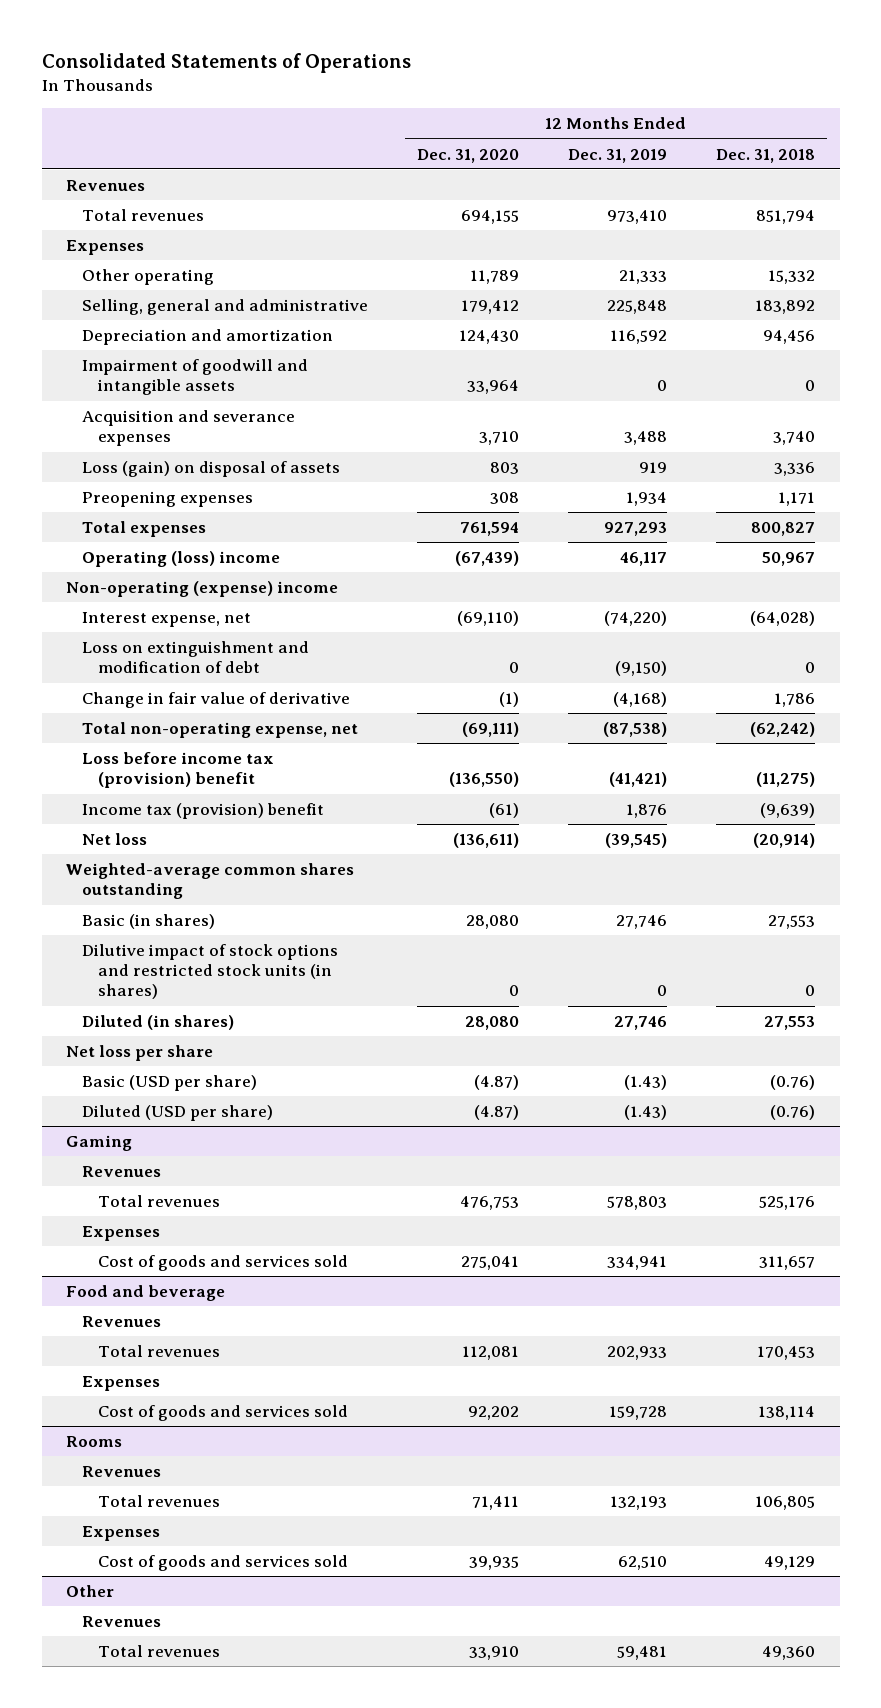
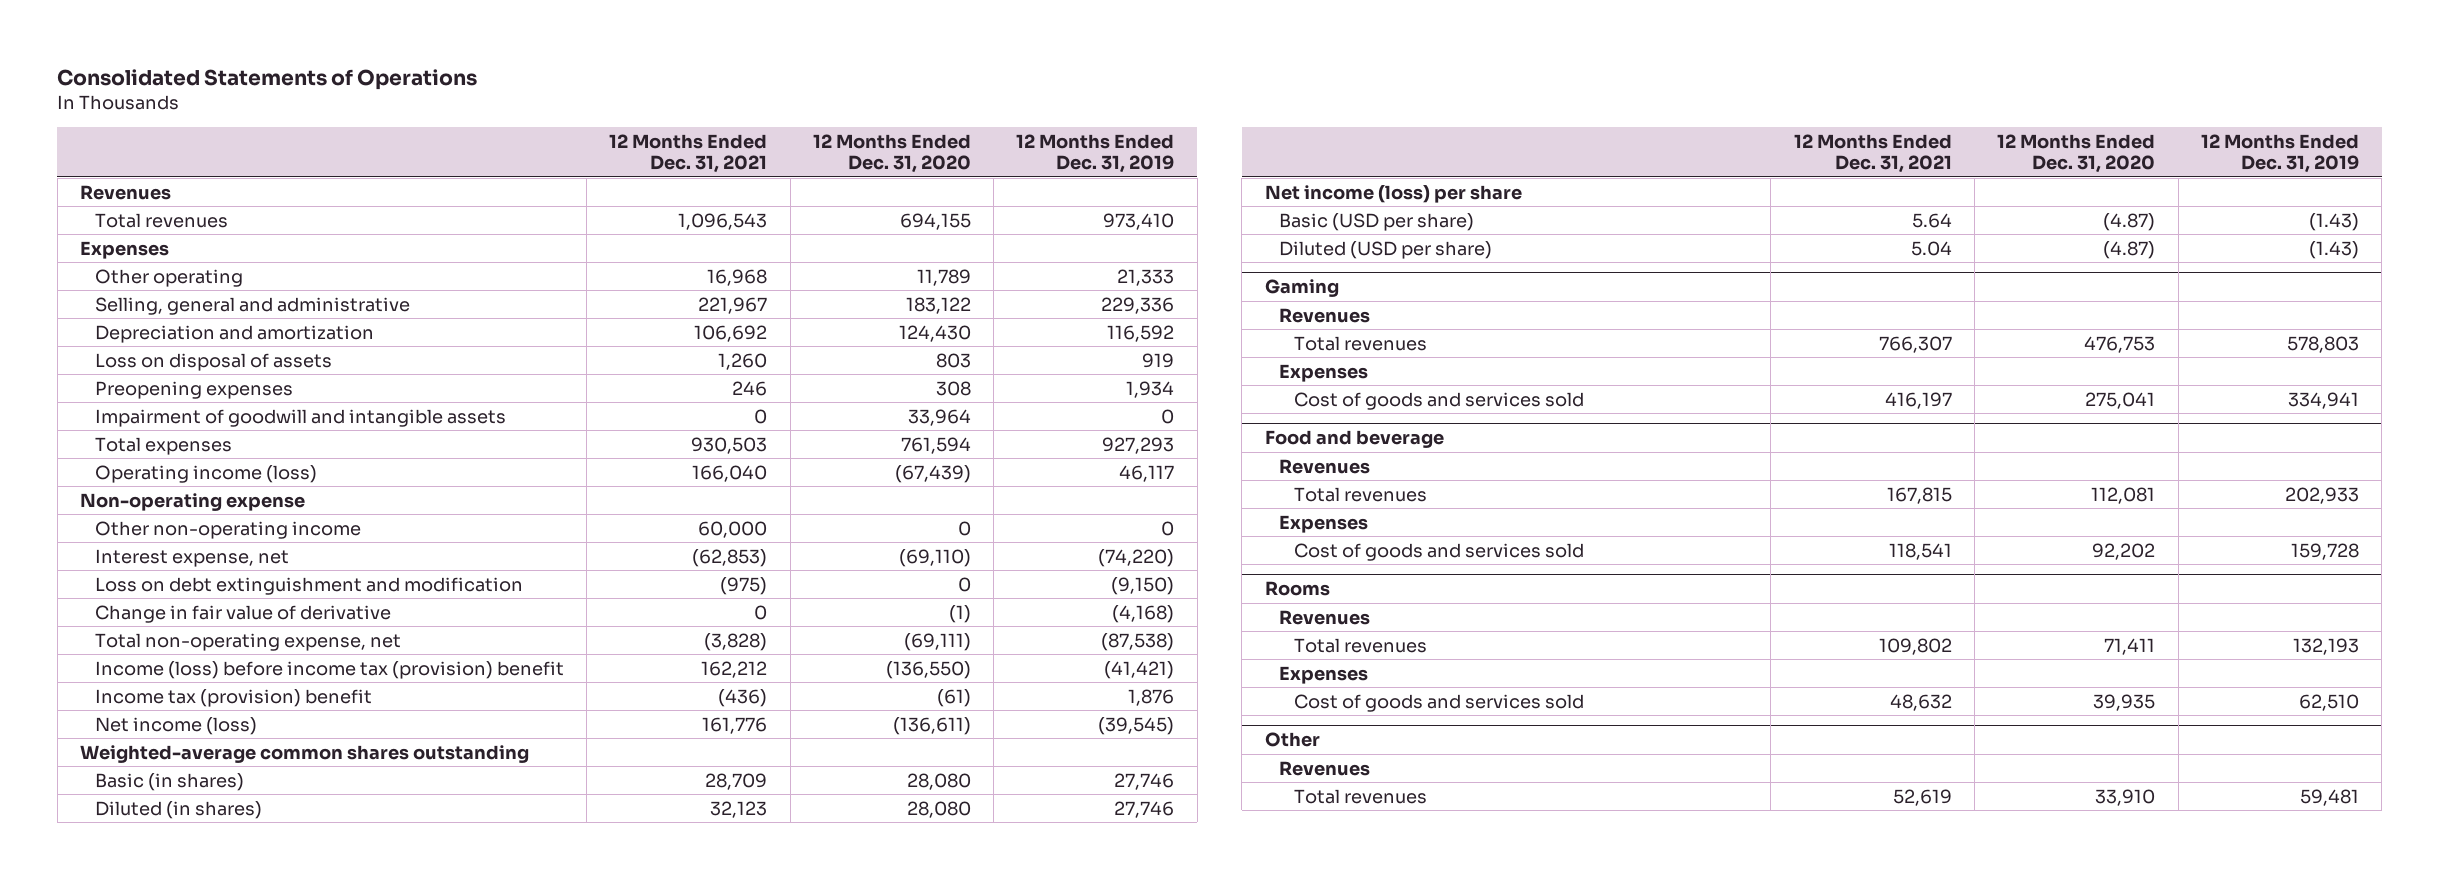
[716,148,816,163] Dec. 31, 2018 -> none
none -> [609,133,768,174] 12 Months Ended Dec. 31, 2021
[461,300,520,315] 179,412 -> [905,296,971,314] 183,122
[607,300,668,315] 225,848 -> [1101,296,1175,314] 229,336
[82,410,296,447] Acquisition and severance expenses -> none
[82,461,341,478] Loss (gain) on disposal of assets -> [94,352,332,371] Loss on disposal of assets
[82,359,309,396] Impairment of goodwill and intangible assets -> [94,408,506,427] Impairment of goodwill and intangible assets
[82,551,281,568] Operating (loss) income -> [94,464,317,483] Operating income (loss)
[66,581,339,598] Non-operating (expense) income -> [80,492,306,511] Non-operating expense
none -> [94,520,361,539] Other non-operating income
[82,641,310,674] Loss on extinguishment and modification of debt -> [94,576,523,595] Loss on debt extinguishment and modification
[82,752,275,789] Loss before income tax (provision) benefit -> [94,660,564,679] Income (loss) before income tax (provision) benefit
[82,833,148,846] Net loss -> [94,716,257,735] Net income (loss)
[82,944,339,1000] Dilutive impact of stock options and restricted stock units (in shares) -> none
[66,1045,214,1062] Net loss per share -> [1264,184,1522,203] Net income (loss) per share

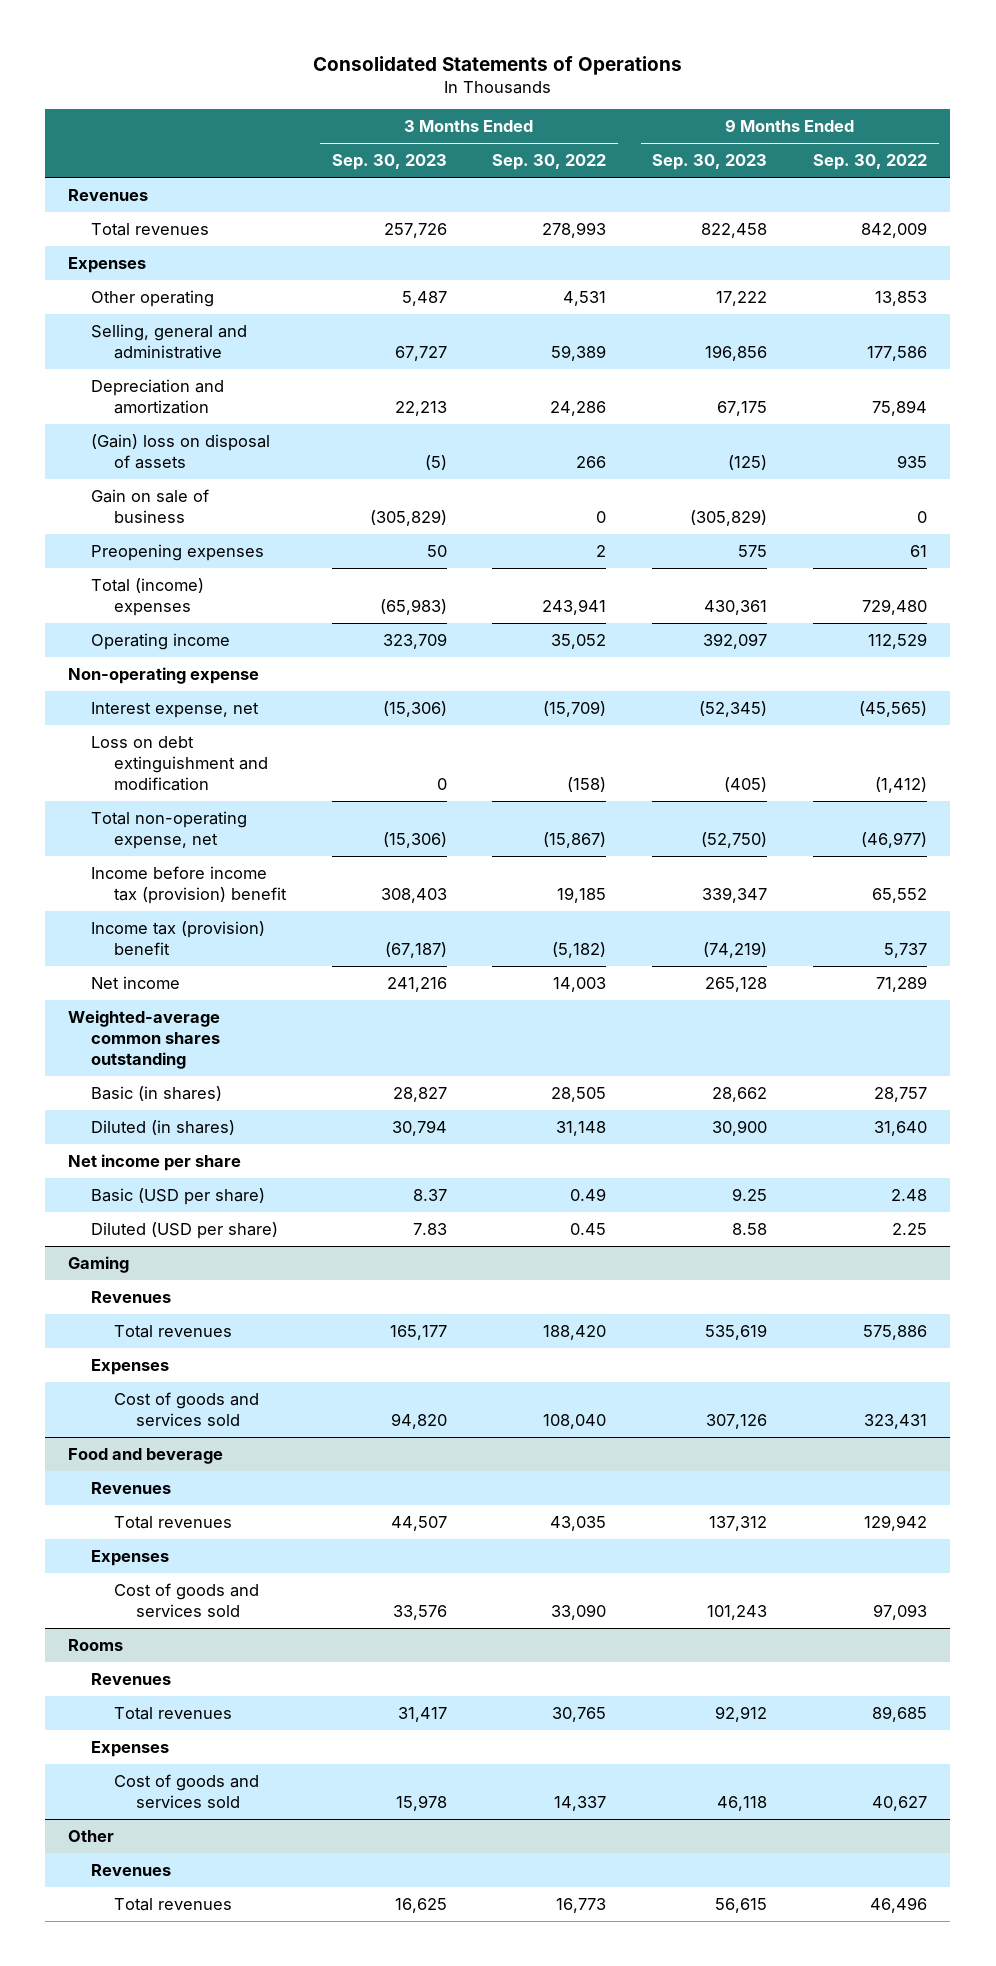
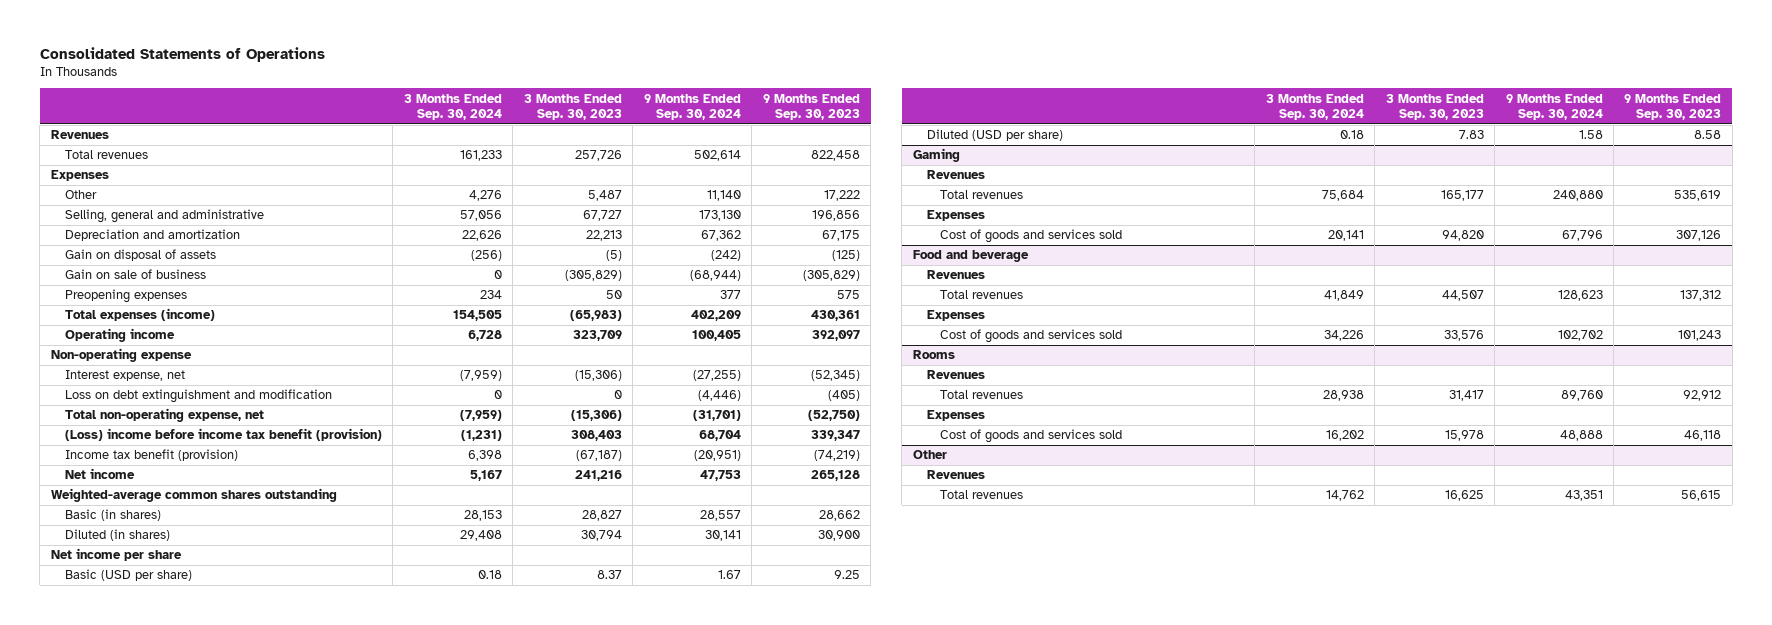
[492,154,607,171] Sep. 30, 2022 -> none
[813,154,928,171] Sep. 30, 2022 -> none
none -> [403,93,502,121] 3 Months Ended Sep. 30, 2024
none -> [643,93,741,121] 9 Months Ended Sep. 30, 2024
[90,289,214,307] Other operating -> [64,190,97,200] Other
[90,433,270,469] (Gain) loss on disposal of assets -> [64,249,216,262] Gain on disposal of assets
[90,577,204,616] Total (income) expenses -> [64,308,215,322] Total expenses (income)
[90,865,287,904] Income before income tax (provision) benefit -> [64,428,382,442] (Loss) income before income tax benefit (provision)
[90,920,265,955] Income tax (provision) benefit -> [64,449,238,462] Income tax benefit (provision)

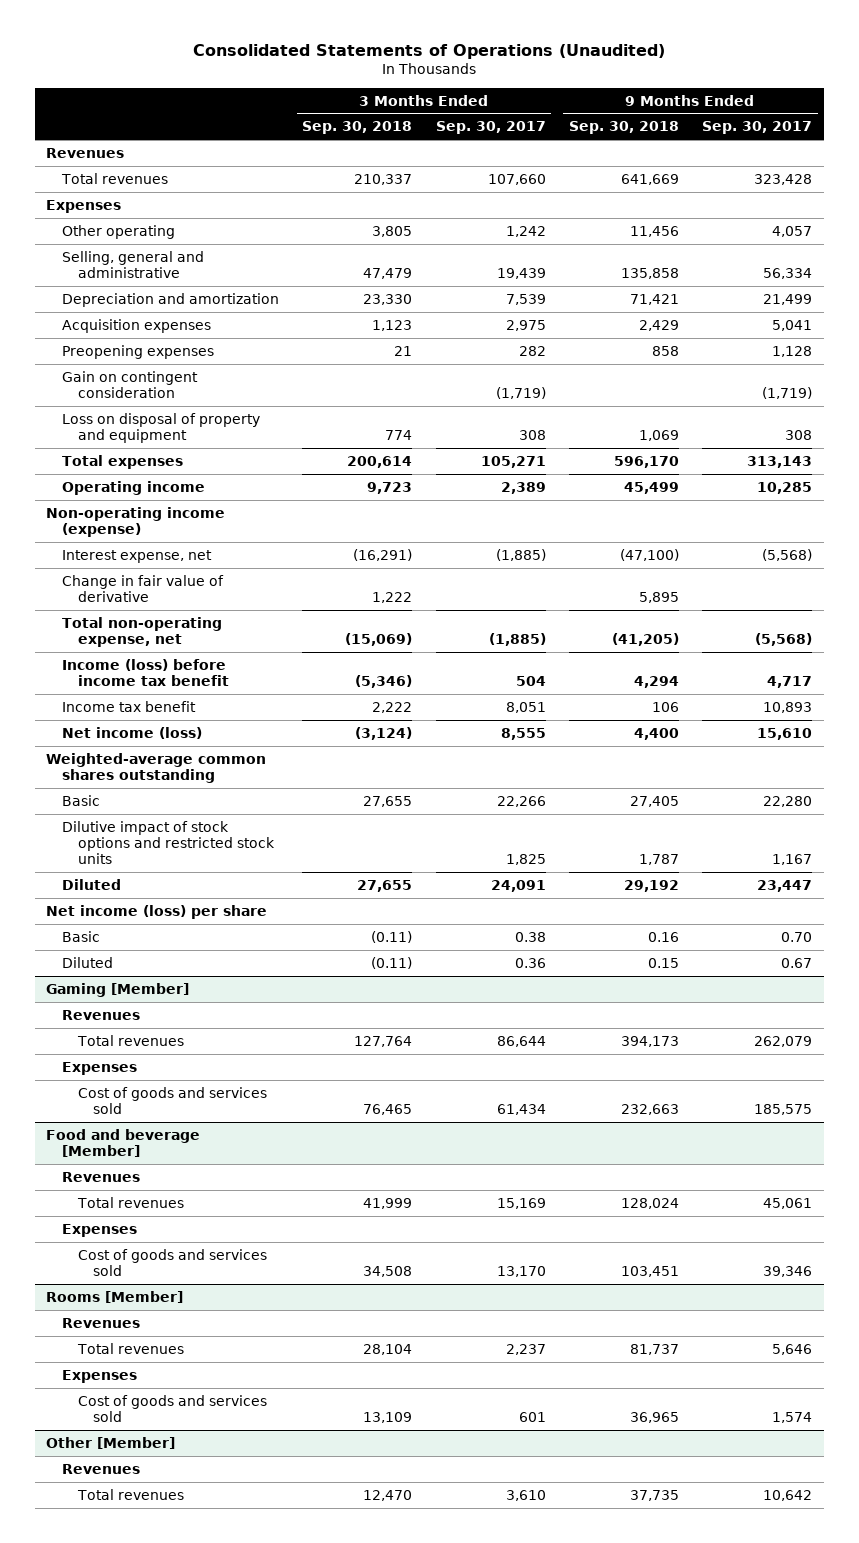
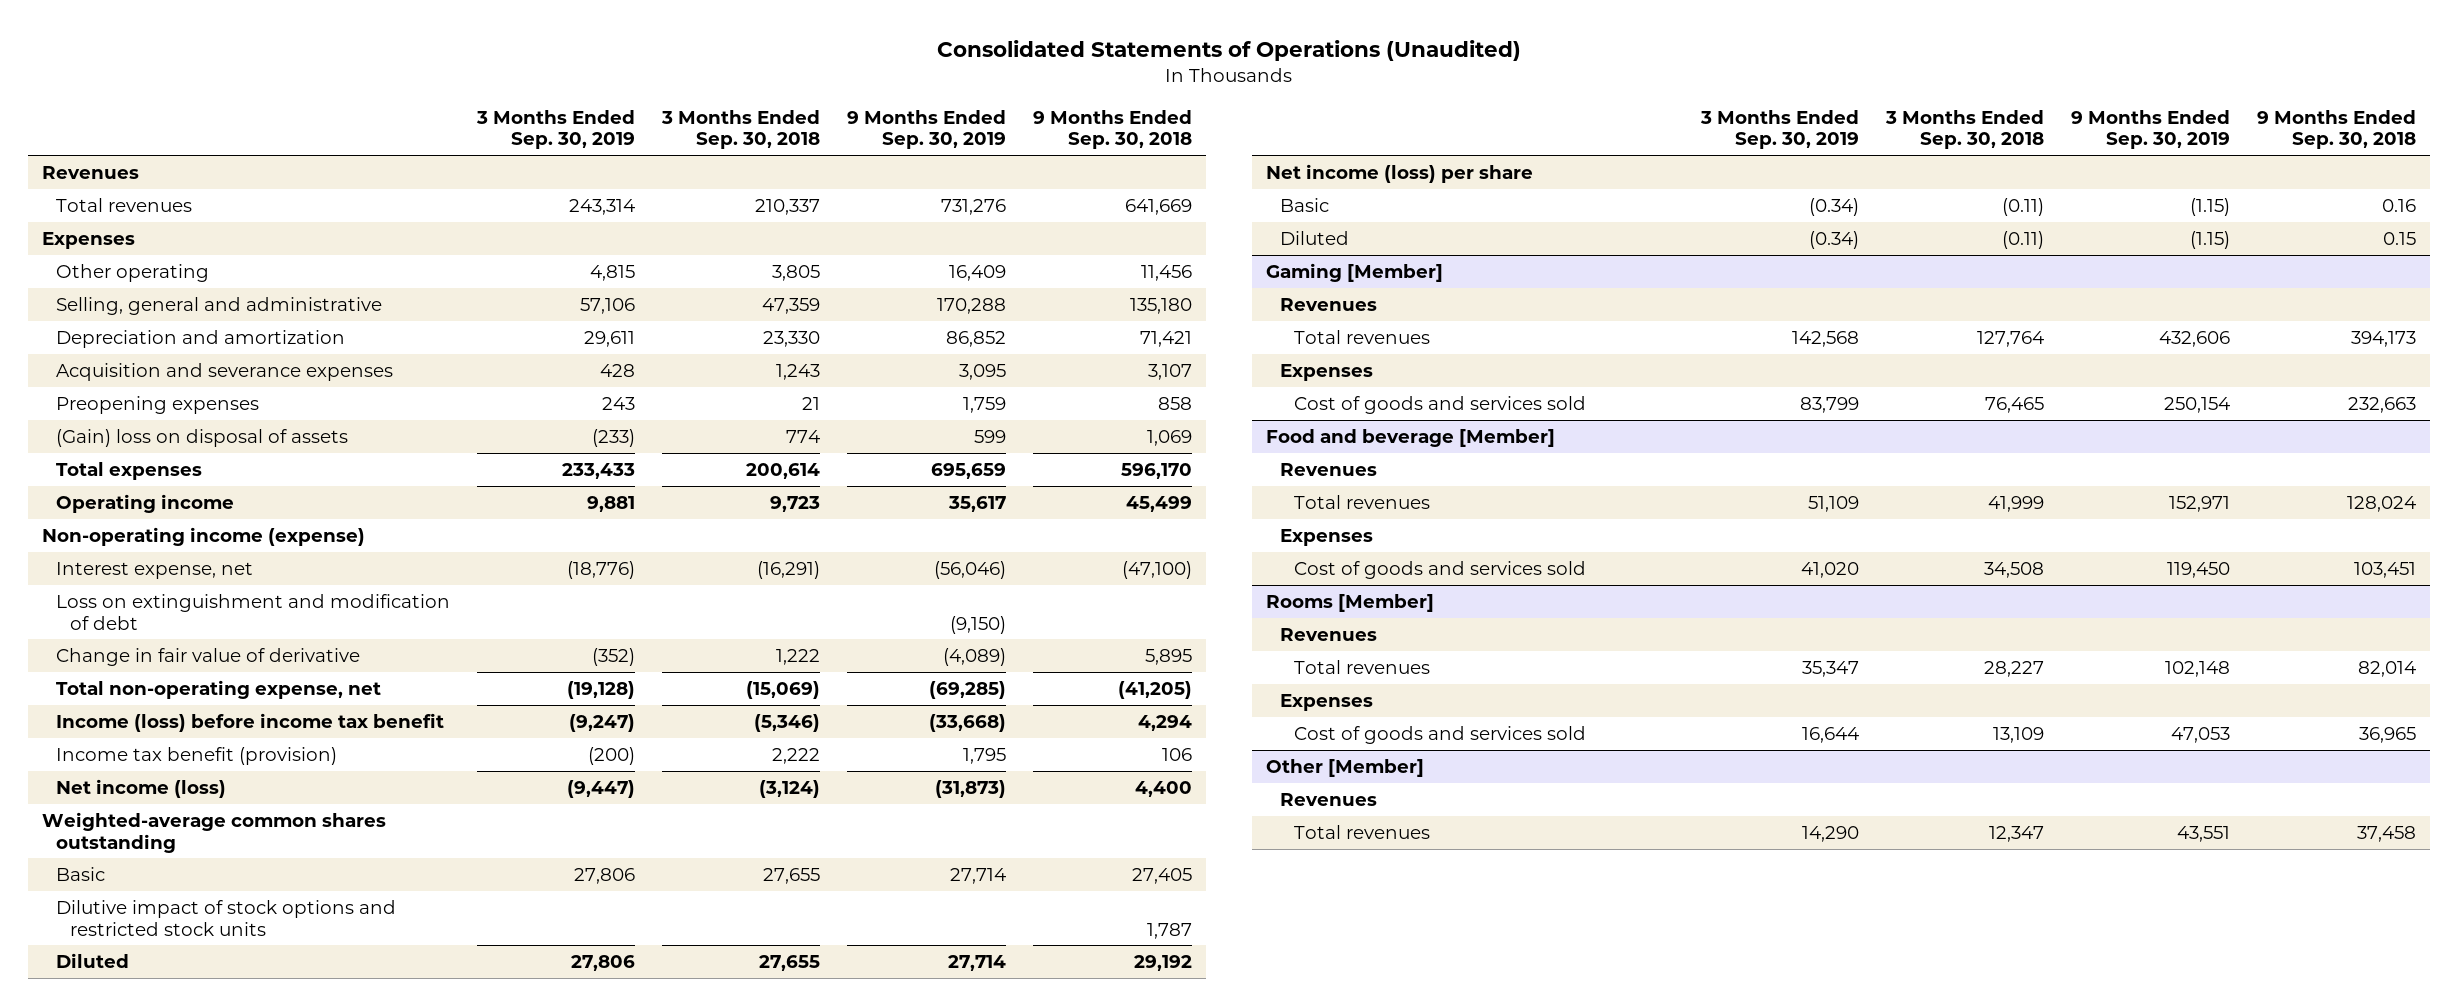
[435,121,546,135] Sep. 30, 2017 -> none
[702,121,813,135] Sep. 30, 2017 -> none
none -> [476,109,636,150] 3 Months Ended Sep. 30, 2019
none -> [847,109,1007,150] 9 Months Ended Sep. 30, 2019
[363,267,413,279] 47,479 -> [762,297,821,314] 47,359
[620,267,679,279] 135,858 -> [1130,297,1193,314] 135,180
[62,318,212,333] Acquisition expenses -> [55,362,393,381] Acquisition and severance expenses
[372,319,413,331] 1,123 -> [776,363,821,380] 1,243
[638,319,679,331] 2,429 -> [1148,363,1193,380] 3,107
[62,370,199,398] Gain on contingent consideration -> none
[62,412,261,443] Loss on disposal of property and equipment -> [55,428,348,447] (Gain) loss on disposal of assets
none -> [55,593,450,630] Loss on extinguishment and modification of debt
[62,700,197,712] Income tax benefit -> [55,746,337,765] Income tax benefit (provision)
[363,1343,413,1355] 28,104 -> [1984,660,2045,677] 28,227
[629,1343,679,1355] 81,737 -> [2358,660,2417,677] 82,014
[363,1489,413,1501] 12,470 -> [1989,825,2045,842] 12,347
[629,1489,679,1501] 37,735 -> [2357,825,2417,842] 37,458

